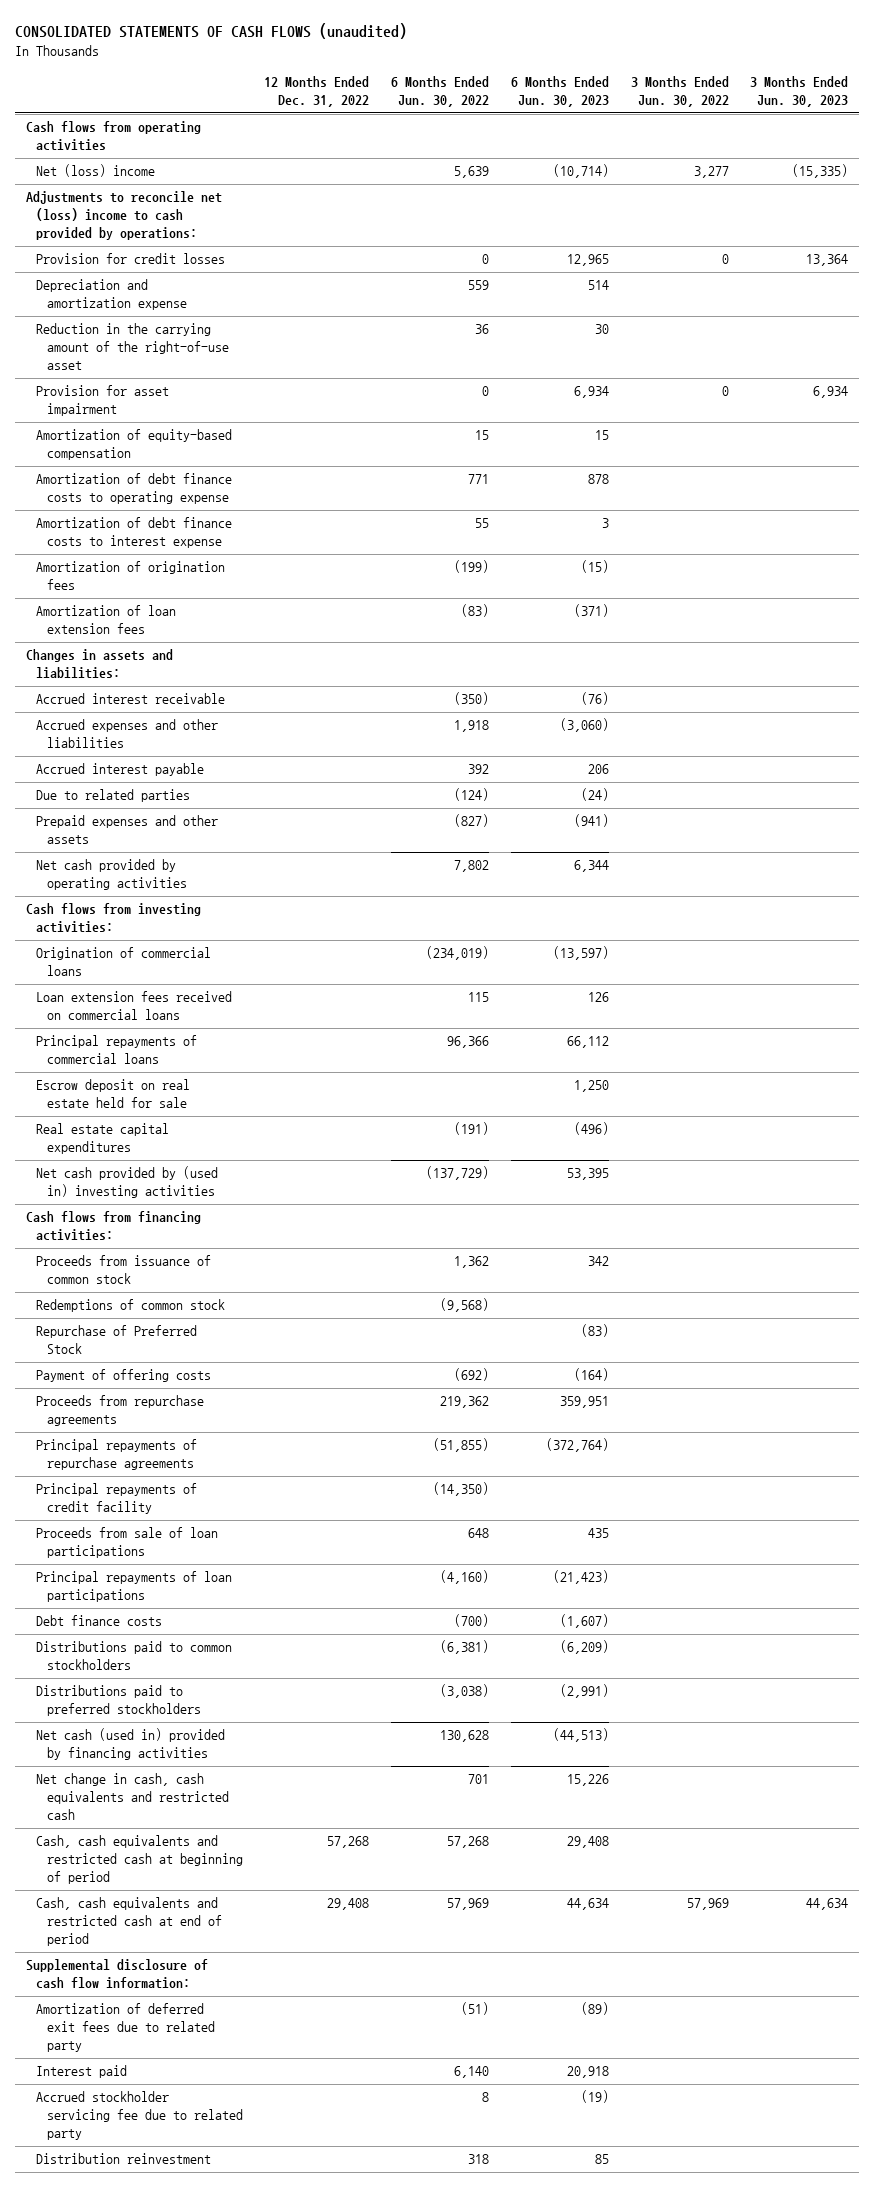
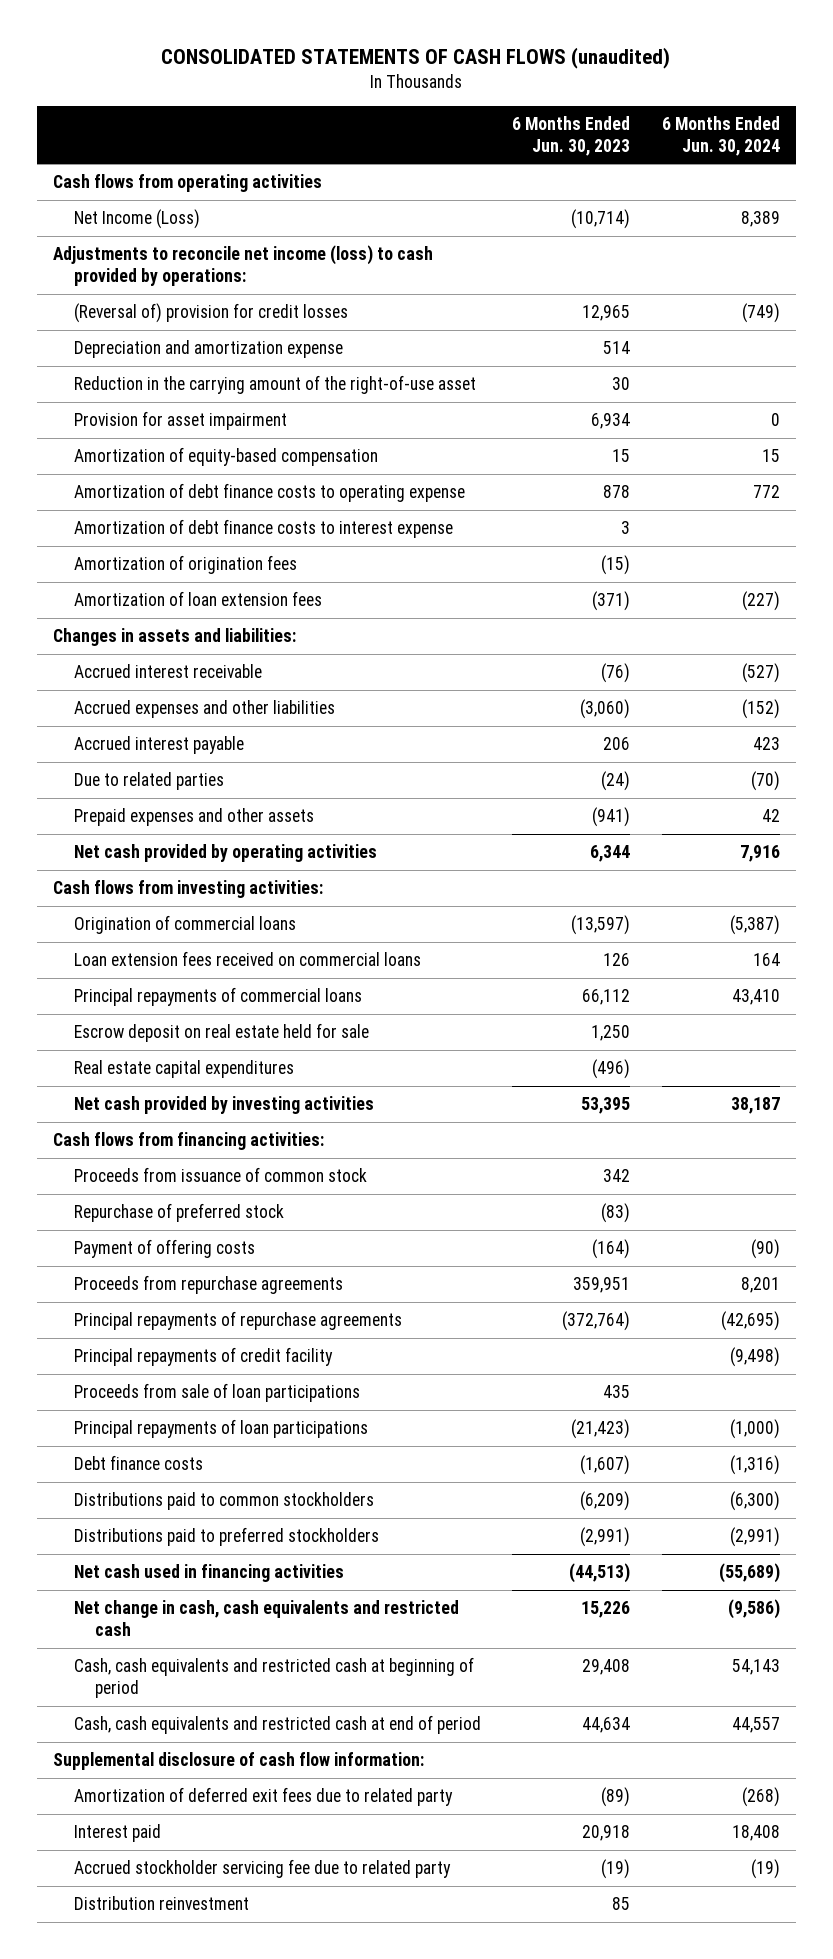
[264,76,370,108] 12 Months Ended Dec. 31, 2022 -> none
[391,76,490,108] 6 Months Ended Jun. 30, 2022 -> none
[630,76,729,108] 3 Months Ended Jun. 30, 2022 -> none
[750,76,849,108] 3 Months Ended Jun. 30, 2023 -> none
none -> [662,115,781,156] 6 Months Ended Jun. 30, 2024
[36,164,156,178] Net (loss) income -> [73,209,200,230] Net Income (Loss)
[25,191,222,241] Adjustments to reconcile net (loss) income to cash provided by operations: -> [52,245,433,287] Adjustments to reconcile net income (loss) to cash provided by operations:
[36,253,226,265] Provision for credit losses -> [73,303,348,324] (Reversal of) provision for credit losses
[36,1166,219,1199] Net cash provided by (used in) investing activities -> [73,1096,374,1115] Net cash provided by investing activities
[36,1299,226,1313] Redemptions of common stock -> none
[36,1325,198,1355] Repurchase of Preferred Stock -> [73,1203,284,1223] Repurchase of preferred stock
[36,1728,226,1761] Net cash (used in) provided by financing activities -> [73,1564,344,1583] Net cash used in financing activities

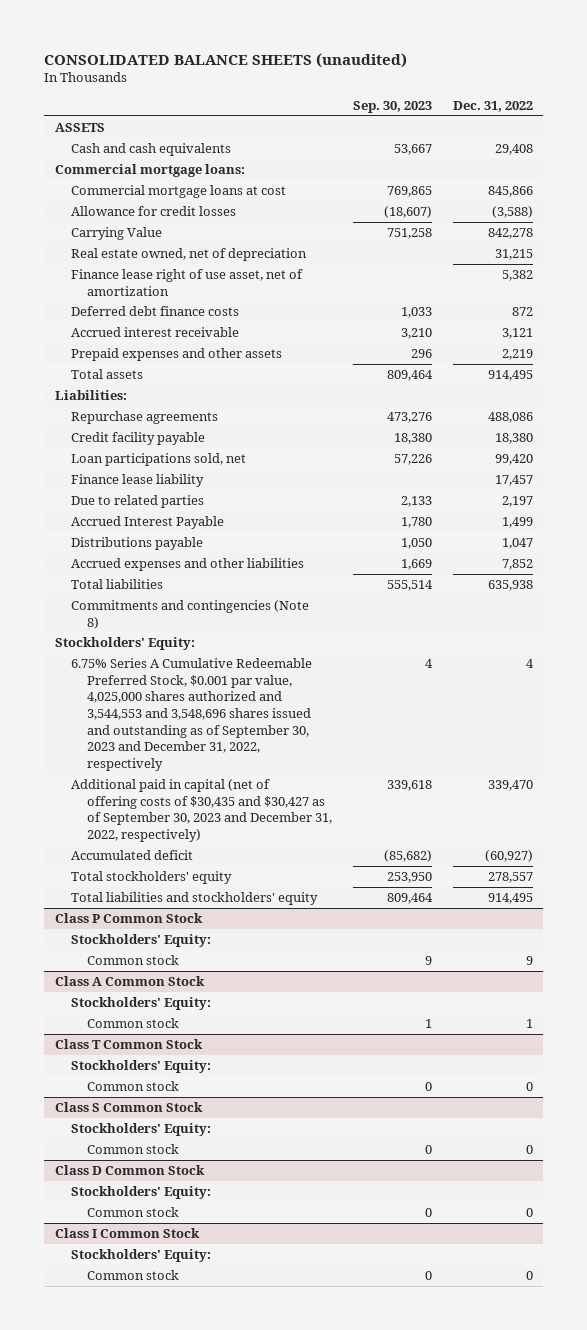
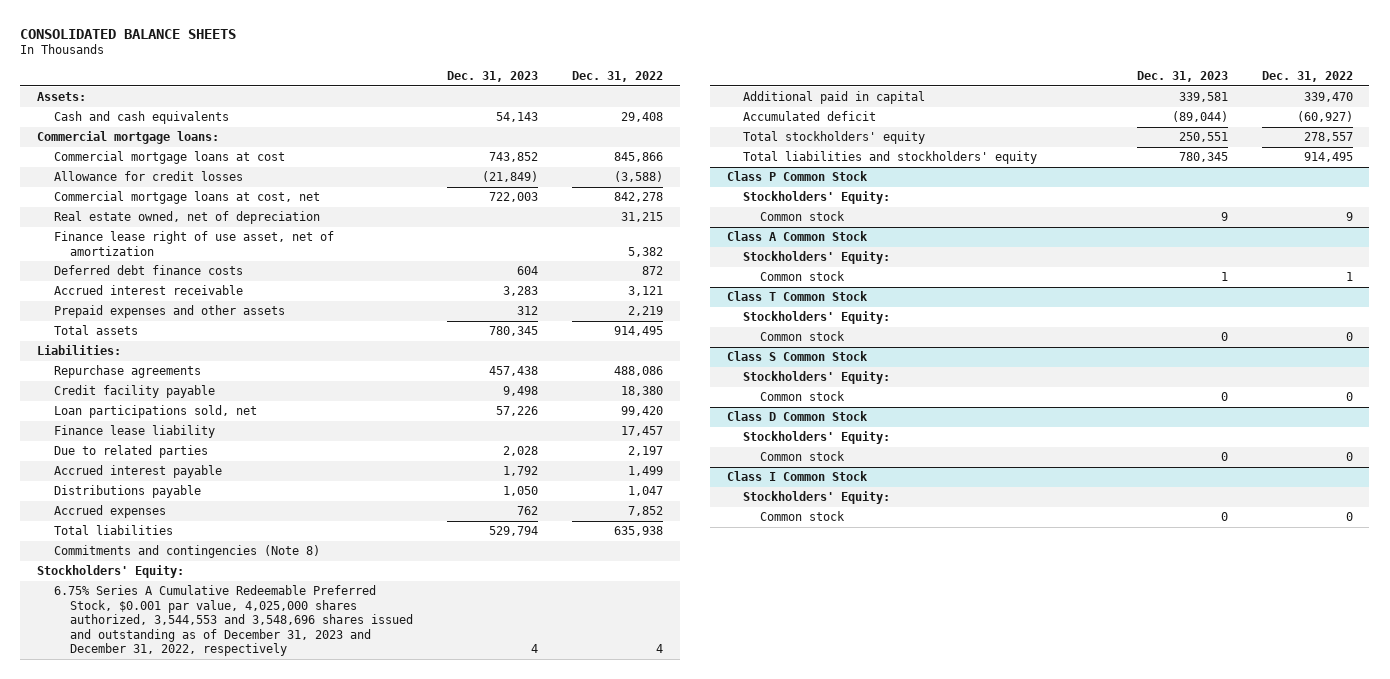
[44,52,408,68] CONSOLIDATED BALANCE SHEETS (unaudited) -> [20,28,237,39] CONSOLIDATED BALANCE SHEETS
[352,101,432,114] Sep. 30, 2023 -> none
none -> [447,71,539,83] Dec. 31, 2023
[54,123,105,133] ASSETS -> [37,92,87,102] Assets:
[70,227,162,241] Carrying Value -> [53,191,320,205] Commercial mortgage loans at cost, net
[70,516,224,530] Accrued Interest Payable -> [53,465,222,479] Accrued interest payable
[70,558,304,572] Accrued expenses and other liabilities -> [53,505,166,519] Accrued expenses
[70,658,312,772] 6.75% Series A Cumulative Redeemable Preferred Stock, $0.001 par value, 4,025,000 shares authorized and 3,544,553 and 3,548,696 shares issued and outstanding as of September 30, 2023 and December 31, 2022, respectively -> [53,585,414,657] 6.75% Series A Cumulative Redeemable Preferred Stock, $0.001 par value, 4,025,000 shares authorized, 3,544,553 and 3,548,696 shares issued and outstanding as of December 31, 2023 and December 31, 2022, respectively
[70,779,333,843] Additional paid in capital (net of offering costs of $30,435 and $30,427 as of September 30, 2023 and December 31, 2022, respectively) -> [743,91,926,105] Additional paid in capital

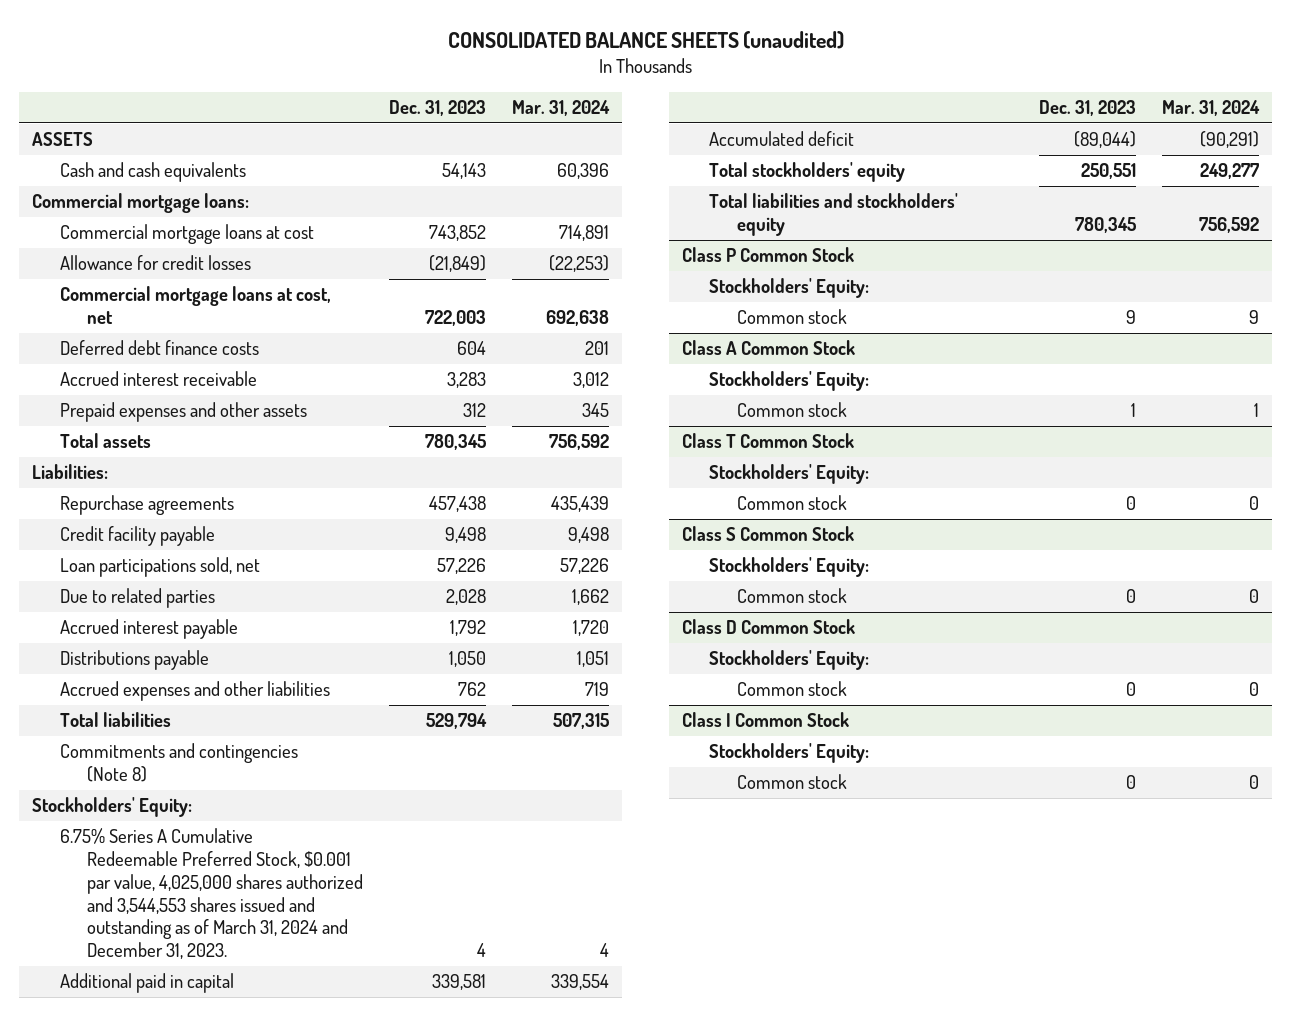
[20,28,237,39] CONSOLIDATED BALANCE SHEETS -> [447,31,844,50] CONSOLIDATED BALANCE SHEETS (unaudited)
[572,71,664,83] Dec. 31, 2022 -> none
none -> [512,100,611,117] Mar. 31, 2024
[37,92,87,102] Assets: -> [32,132,94,147] ASSETS
[53,211,320,225] Real estate owned, net of depreciation -> none
[53,231,334,256] Finance lease right of use asset, net of amortization -> none
[53,425,215,439] Finance lease liability -> none
[53,505,166,519] Accrued expenses -> [59,681,330,702] Accrued expenses and other liabilities
[53,585,414,657] 6.75% Series A Cumulative Redeemable Preferred Stock, $0.001 par value, 4,025,000 shares authorized, 3,544,553 and 3,548,696 shares issued and outstanding as of December 31, 2023 and December 31, 2022, respectively -> [59,828,364,960] 6.75% Series A Cumulative Redeemable Preferred Stock, $0.001 par value, 4,025,000 shares authorized and 3,544,553 shares issued and outstanding as of March 31, 2024 and December 31, 2023.

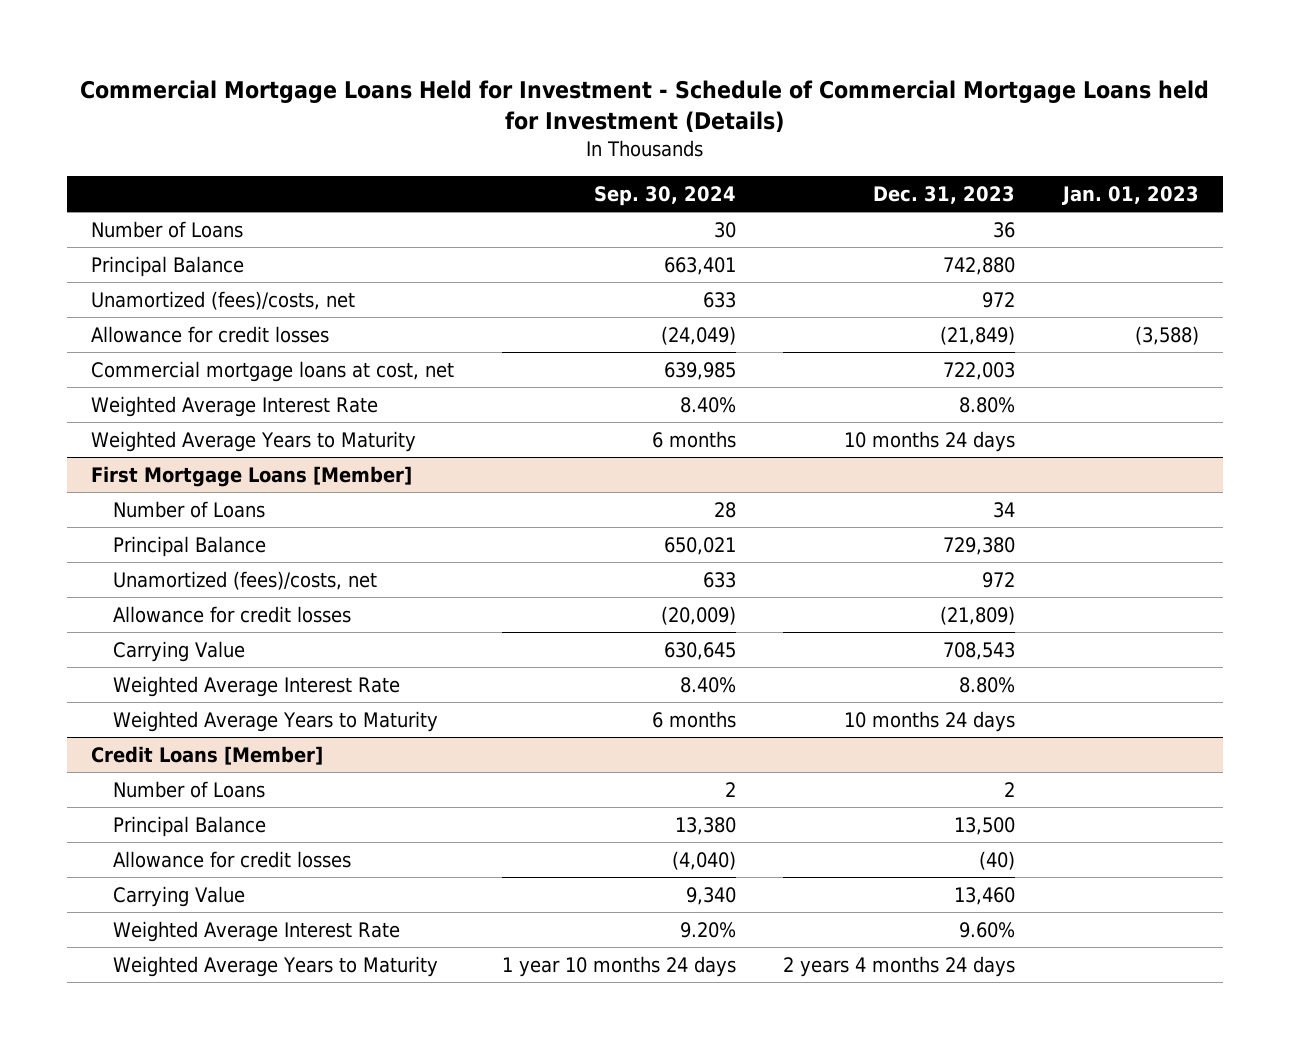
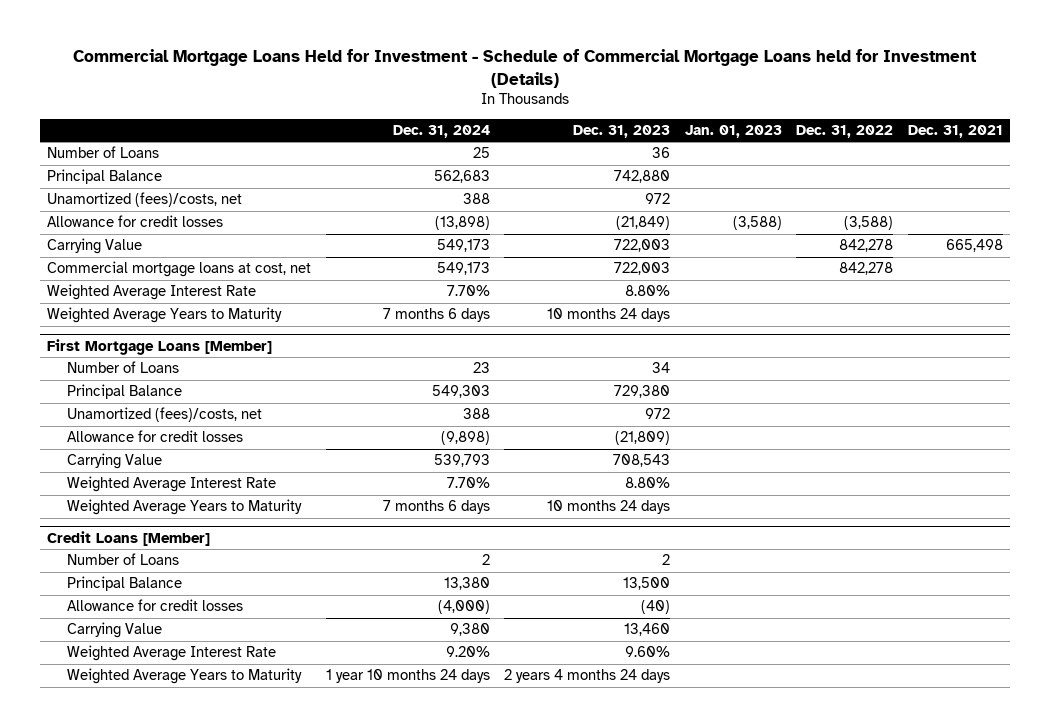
[593,186,736,207] Sep. 30, 2024 -> none
none -> [392,124,490,138] Dec. 31, 2024
none -> [796,124,894,138] Dec. 31, 2022
none -> [907,124,1003,138] Dec. 31, 2021
none -> [47,238,143,255] Carrying Value

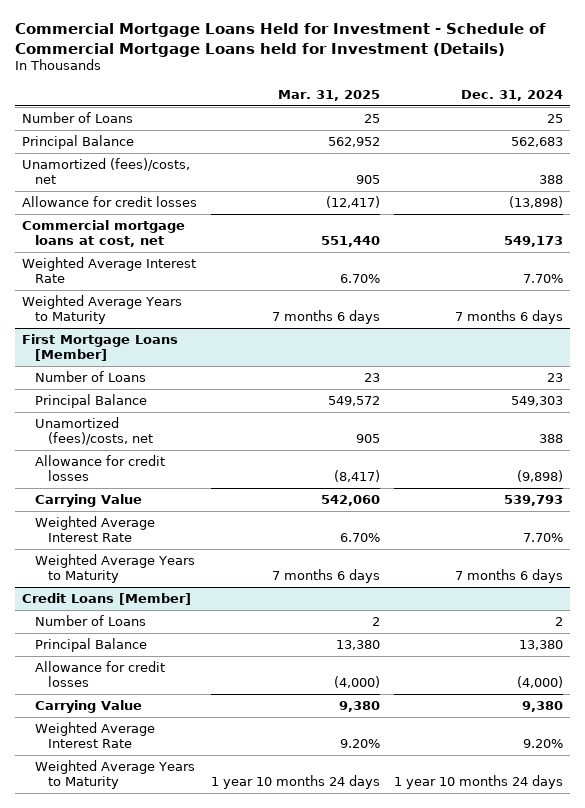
[573,124,671,138] Dec. 31, 2023 -> none
[684,124,782,138] Jan. 01, 2023 -> none
[796,124,894,138] Dec. 31, 2022 -> none
[907,124,1003,138] Dec. 31, 2021 -> none
none -> [278,90,381,102] Mar. 31, 2025
[47,238,143,255] Carrying Value -> none

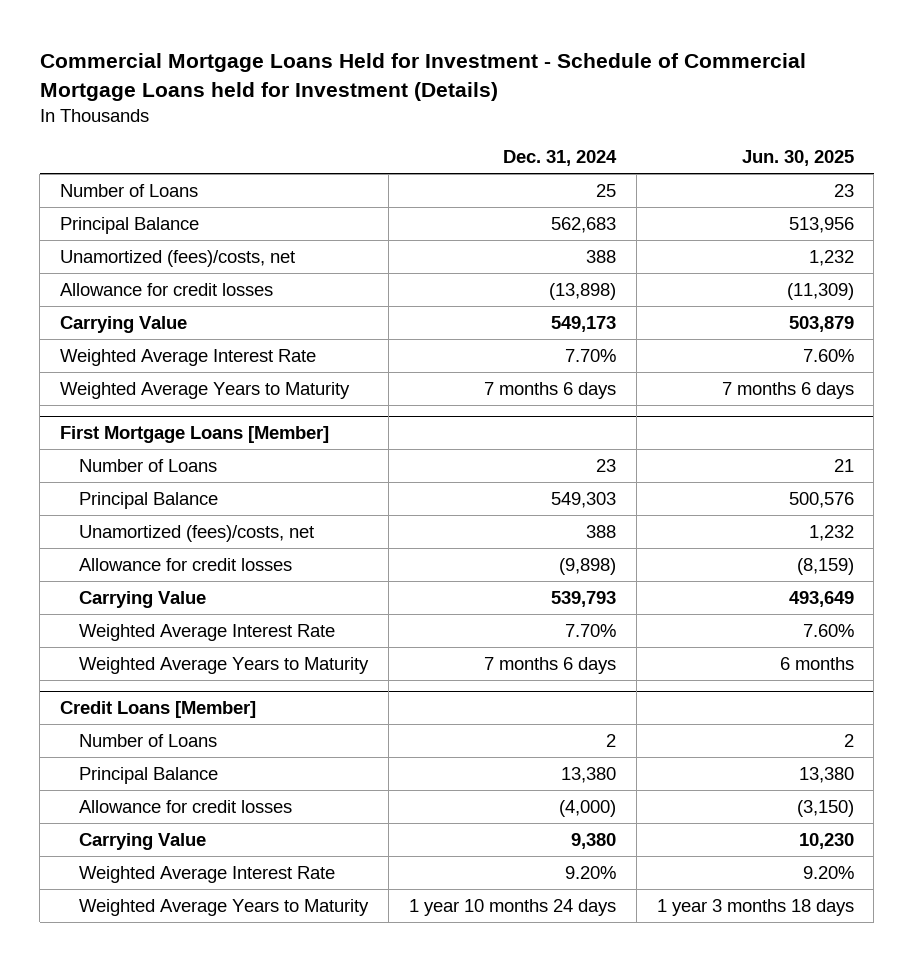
[278,90,381,102] Mar. 31, 2025 -> none
none -> [741,150,854,167] Jun. 30, 2025
[21,220,185,247] Commercial mortgage loans at cost, net -> [60,315,188,333] Carrying Value

